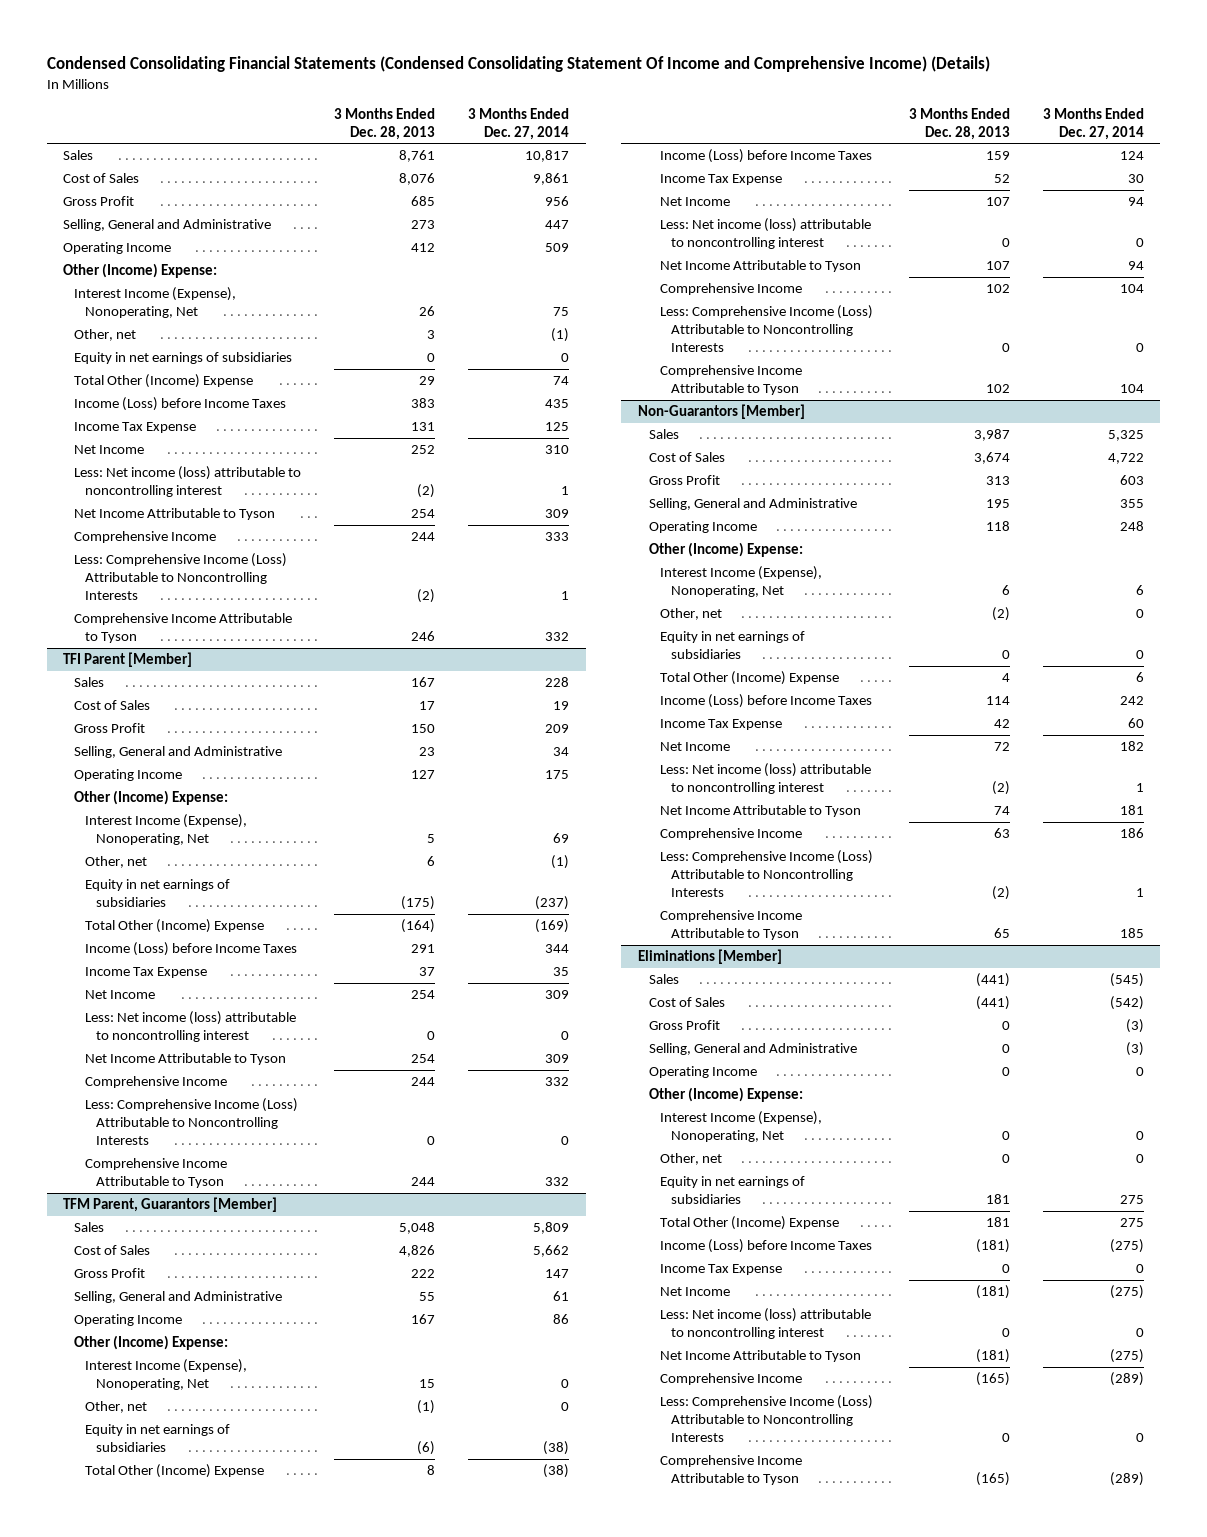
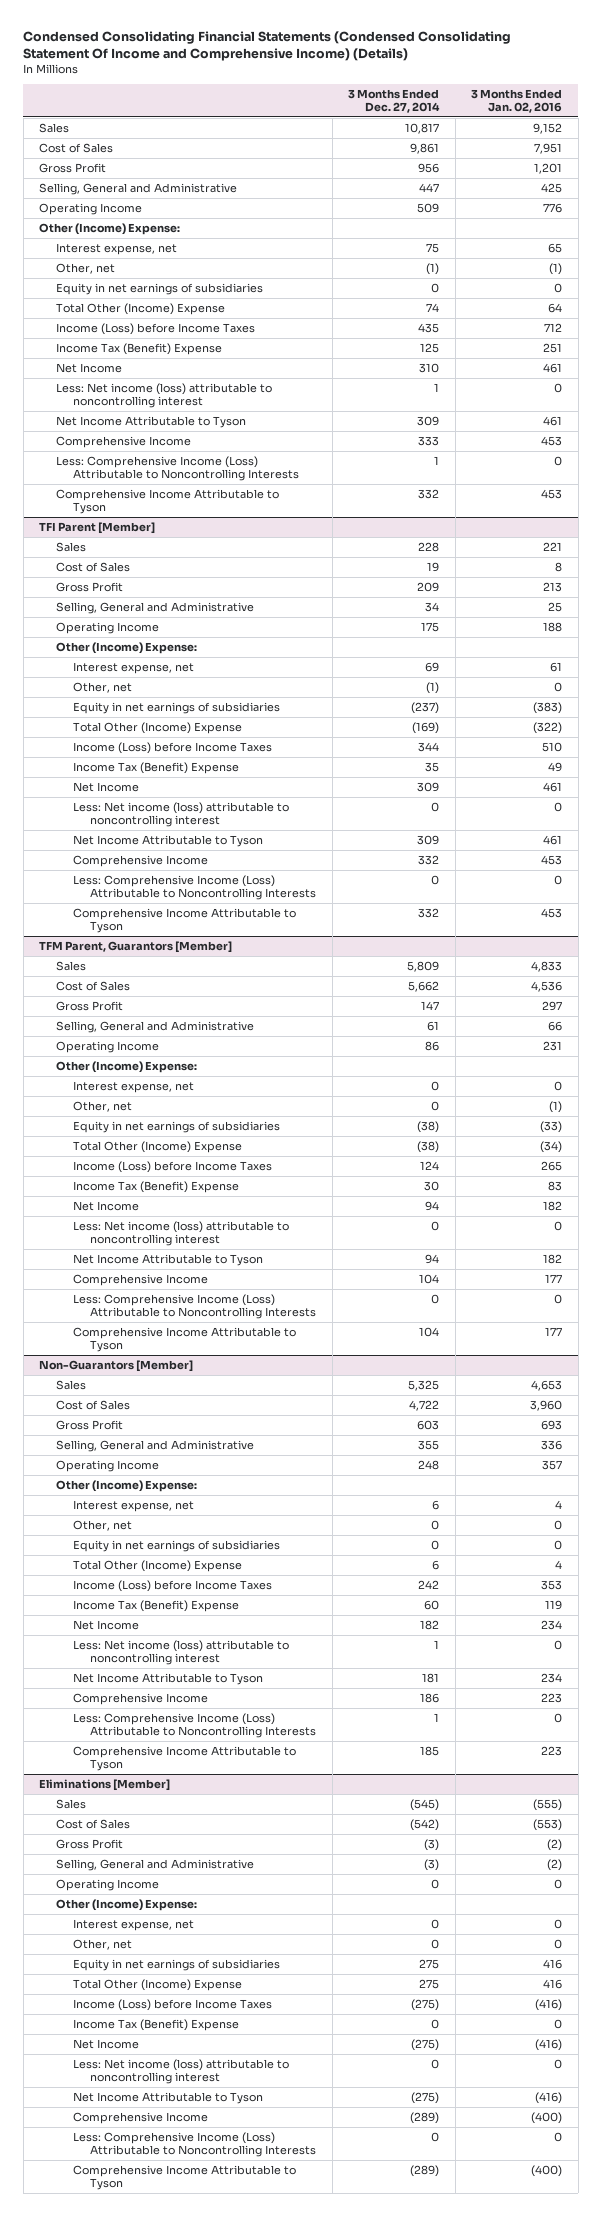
[334,107,436,140] 3 Months Ended Dec. 28, 2013 -> none
none -> [471,88,563,113] 3 Months Ended Jan. 02, 2016
[74,286,237,318] Interest Income (Expense), Nonoperating, Net -> [56,242,178,255] Interest expense, net
[74,421,197,433] Income Tax Expense -> [56,342,223,355] Income Tax (Benefit) Expense
[85,813,248,845] Interest Income (Expense), Nonoperating, Net -> [73,661,195,674] Interest expense, net
[85,966,208,978] Income Tax Expense -> [73,761,240,774] Income Tax (Benefit) Expense
[85,1358,248,1390] Interest Income (Expense), Nonoperating, Net -> [73,1080,195,1093] Interest expense, net
[659,173,782,185] Income Tax Expense -> [73,1180,240,1193] Income Tax (Benefit) Expense
[659,565,822,597] Interest Income (Expense), Nonoperating, Net -> [73,1499,195,1512] Interest expense, net
[659,718,782,730] Income Tax Expense -> [73,1599,240,1612] Income Tax (Benefit) Expense
[659,1110,822,1142] Interest Income (Expense), Nonoperating, Net -> [73,1918,195,1931] Interest expense, net
[659,1263,782,1275] Income Tax Expense -> [73,2018,240,2031] Income Tax (Benefit) Expense

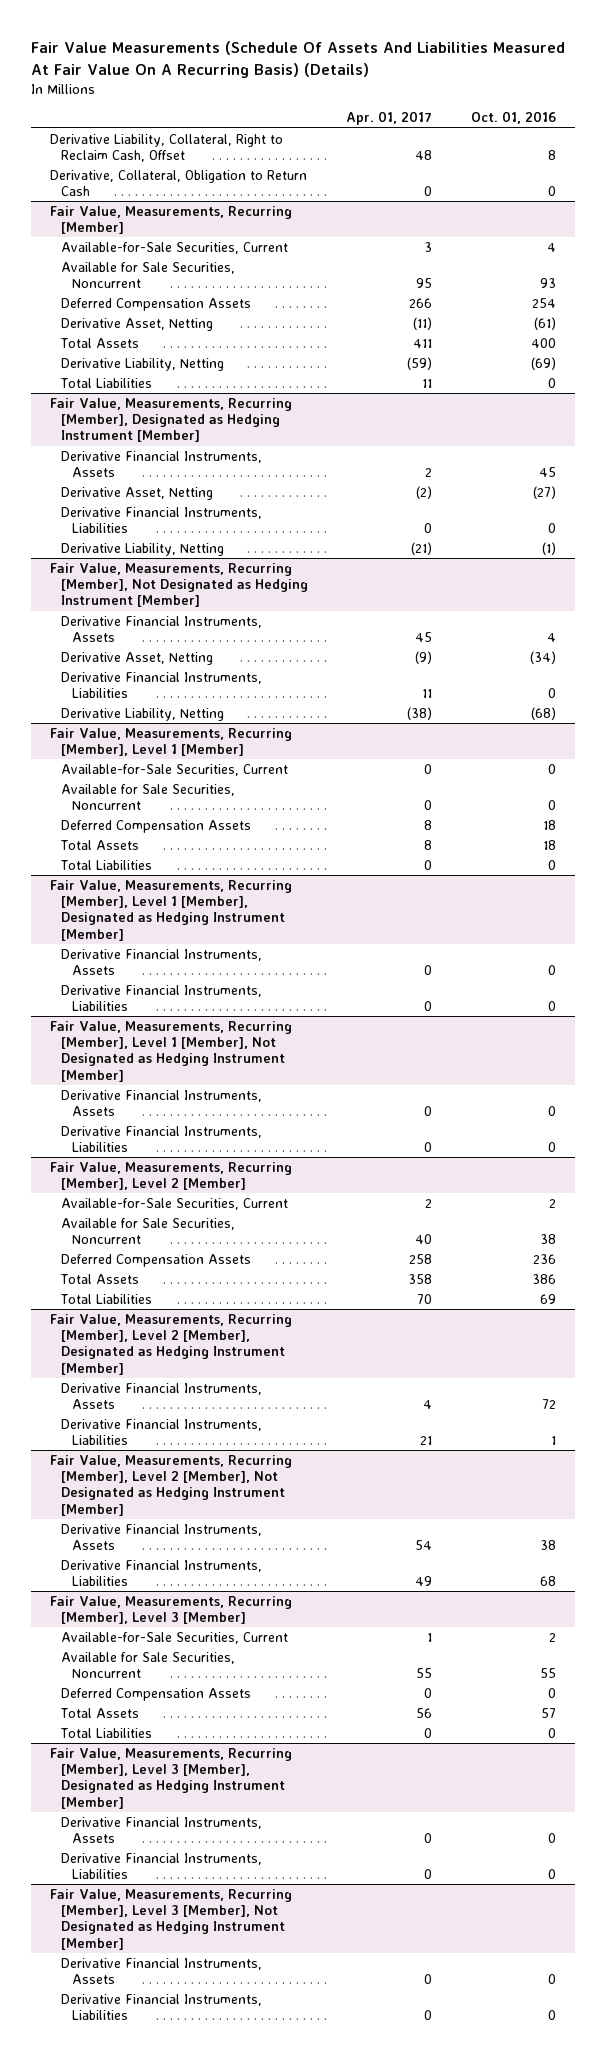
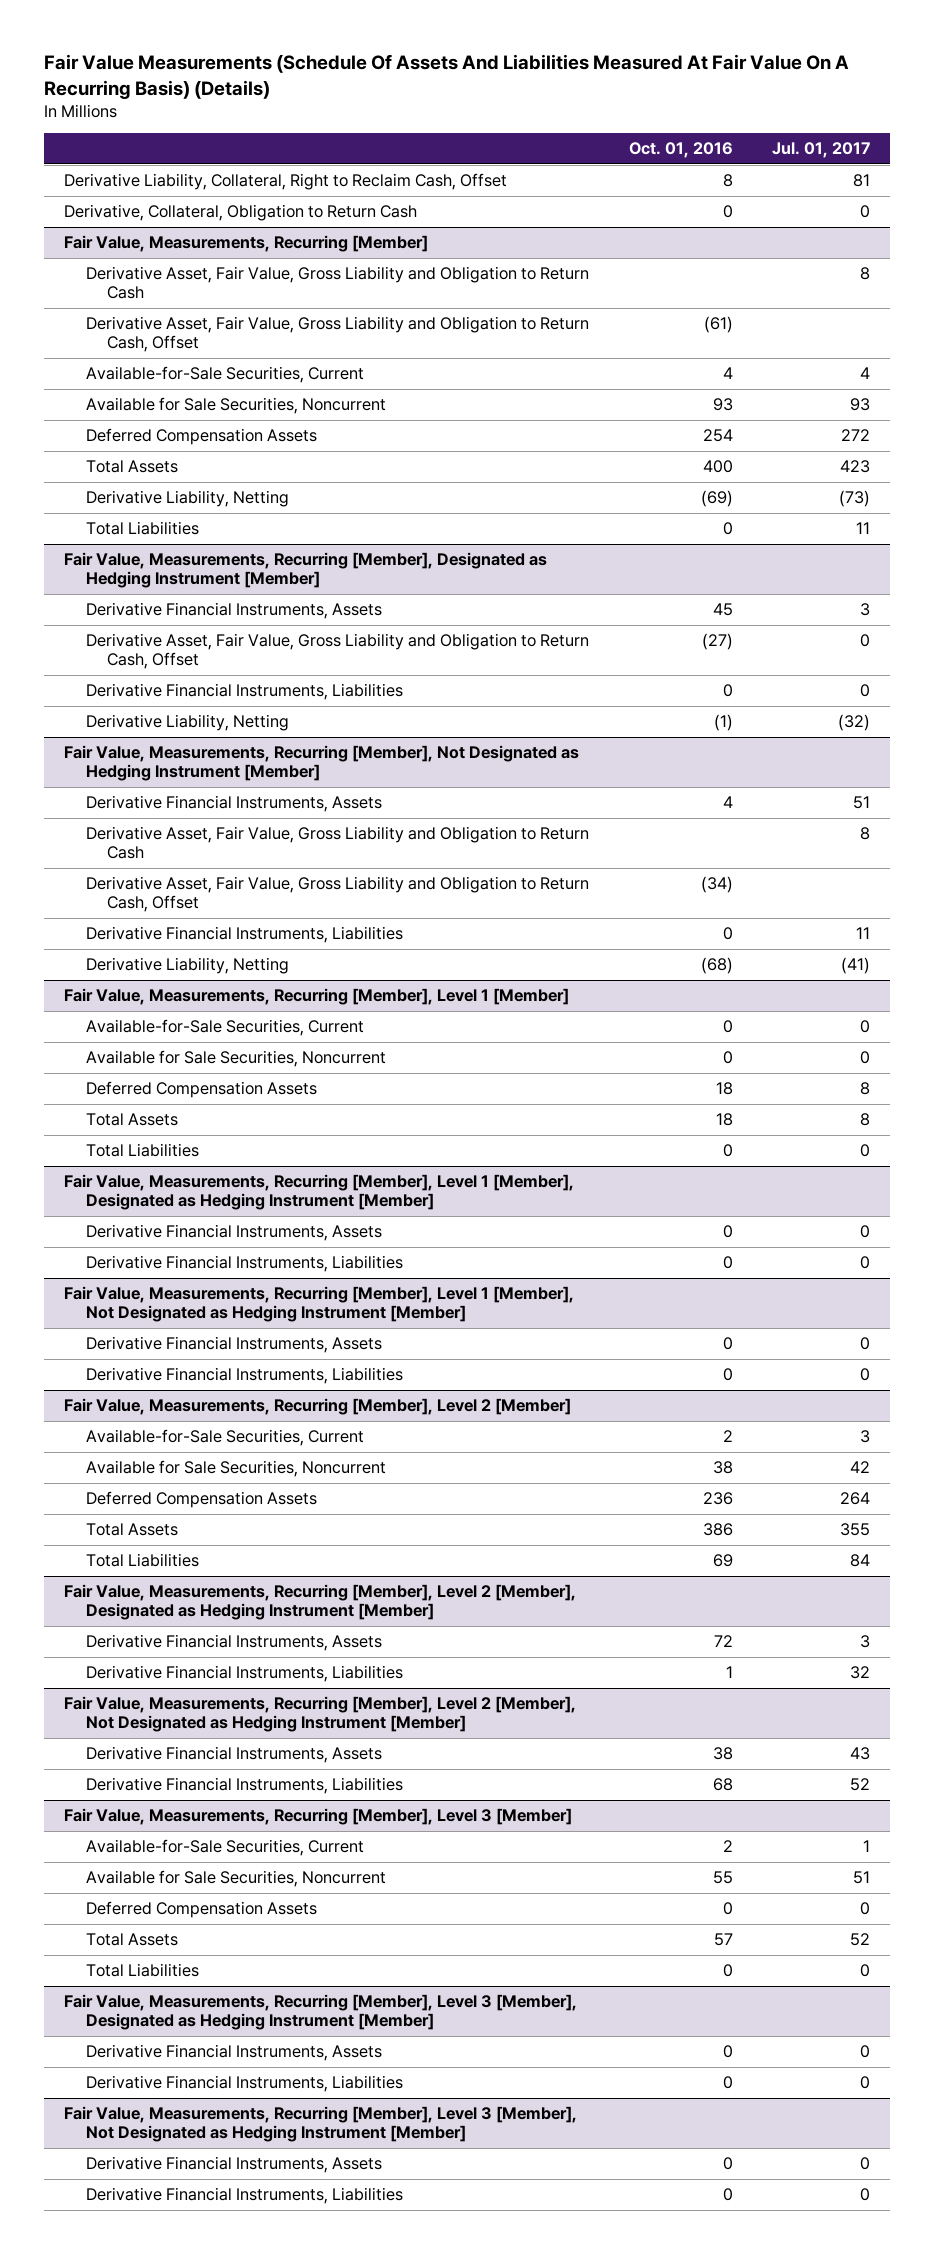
[346,111,433,126] Apr. 01, 2017 -> none
none -> [772,142,871,159] Jul. 01, 2017
none -> [85,266,589,300] Derivative Asset, Fair Value, Gross Liability and Obligation to Return Cash
none -> [85,316,589,353] Derivative Asset, Fair Value, Gross Liability and Obligation to Return Cash, Offset
[61,317,214,331] Derivative Asset, Netting -> none
[61,486,214,500] Derivative Asset, Netting -> [85,633,589,670] Derivative Asset, Fair Value, Gross Liability and Obligation to Return Cash, Offset
none -> [85,826,589,860] Derivative Asset, Fair Value, Gross Liability and Obligation to Return Cash
[61,651,214,665] Derivative Asset, Netting -> [85,876,589,913] Derivative Asset, Fair Value, Gross Liability and Obligation to Return Cash, Offset

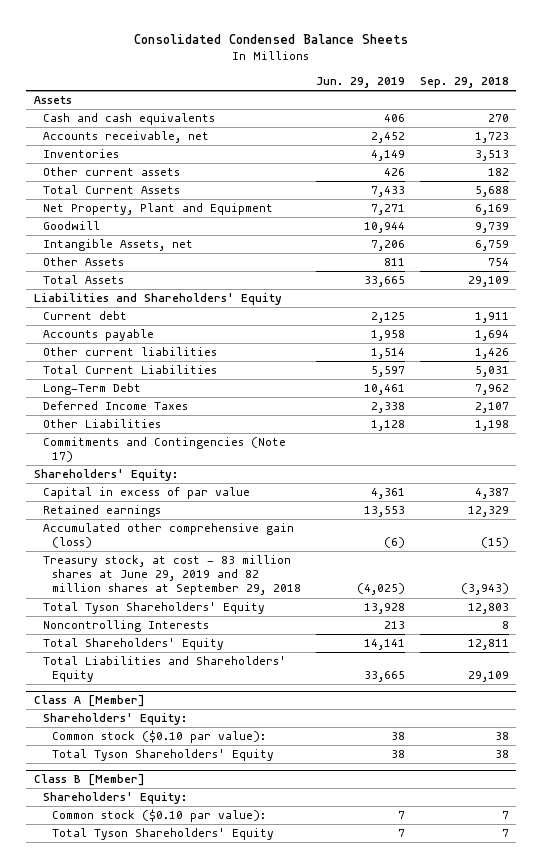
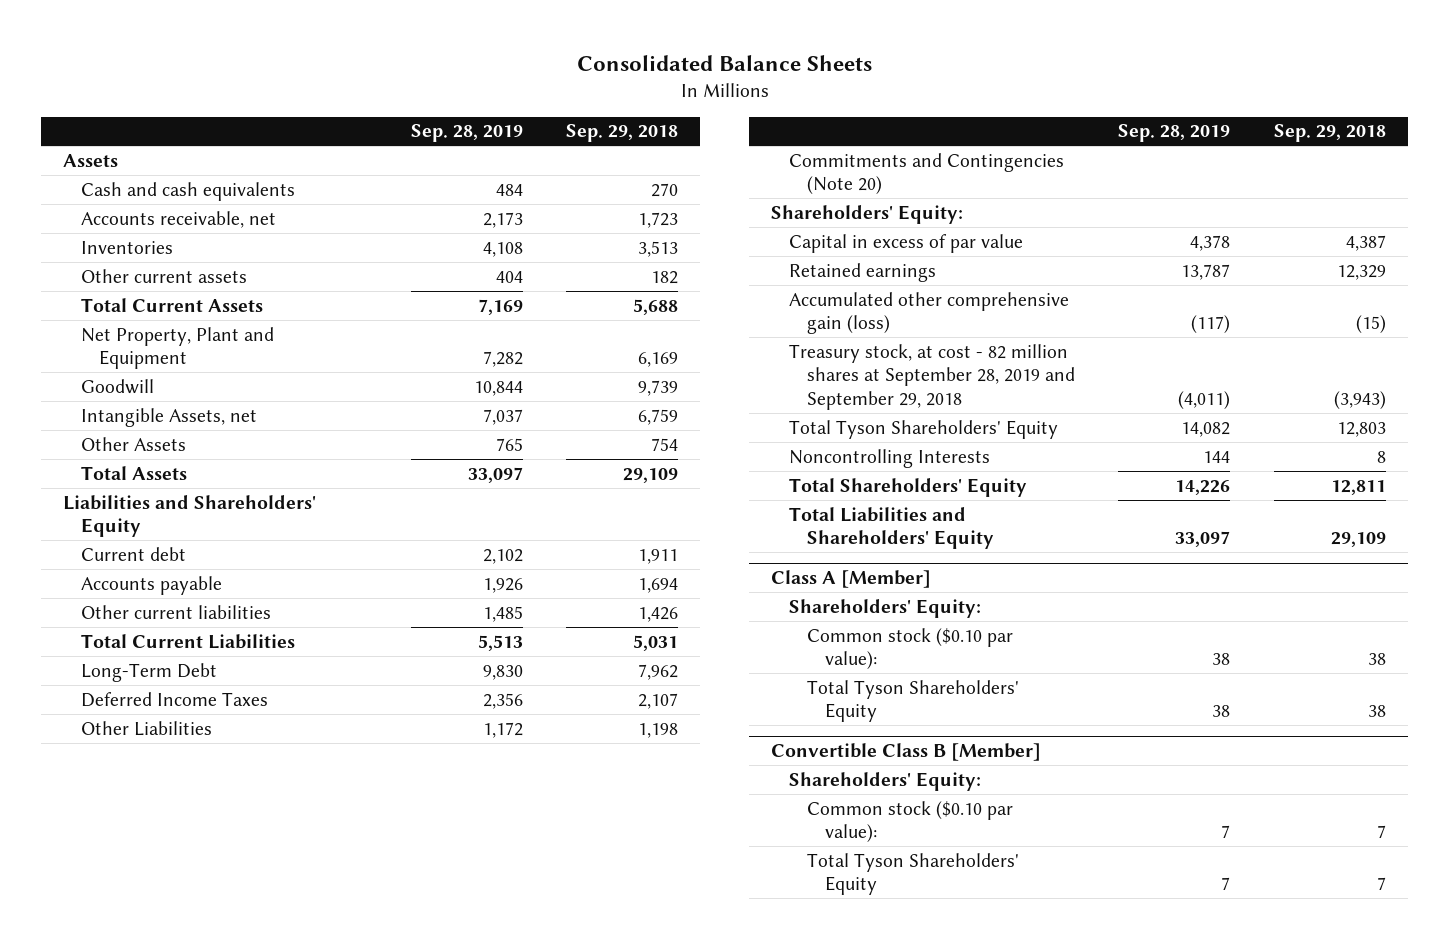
[134,34,409,45] Consolidated Condensed Balance Sheets -> [576,55,872,72] Consolidated Balance Sheets
[316,77,406,89] Jun. 29, 2019 -> none
none -> [410,124,523,143] Sep. 28, 2019
[42,437,286,463] Commitments and Contingencies (Note 17) -> [788,152,1064,195] Commitments and Contingencies (Note 20)
[42,555,302,596] Treasury stock, at cost - 83 million shares at June 29, 2019 and 82 million shares at September 29, 2018 -> [788,343,1075,410] Treasury stock, at cost - 82 million shares at September 28, 2019 and September 29, 2018
[33,774,145,787] Class B [Member] -> [770,743,1041,762] Convertible Class B [Member]

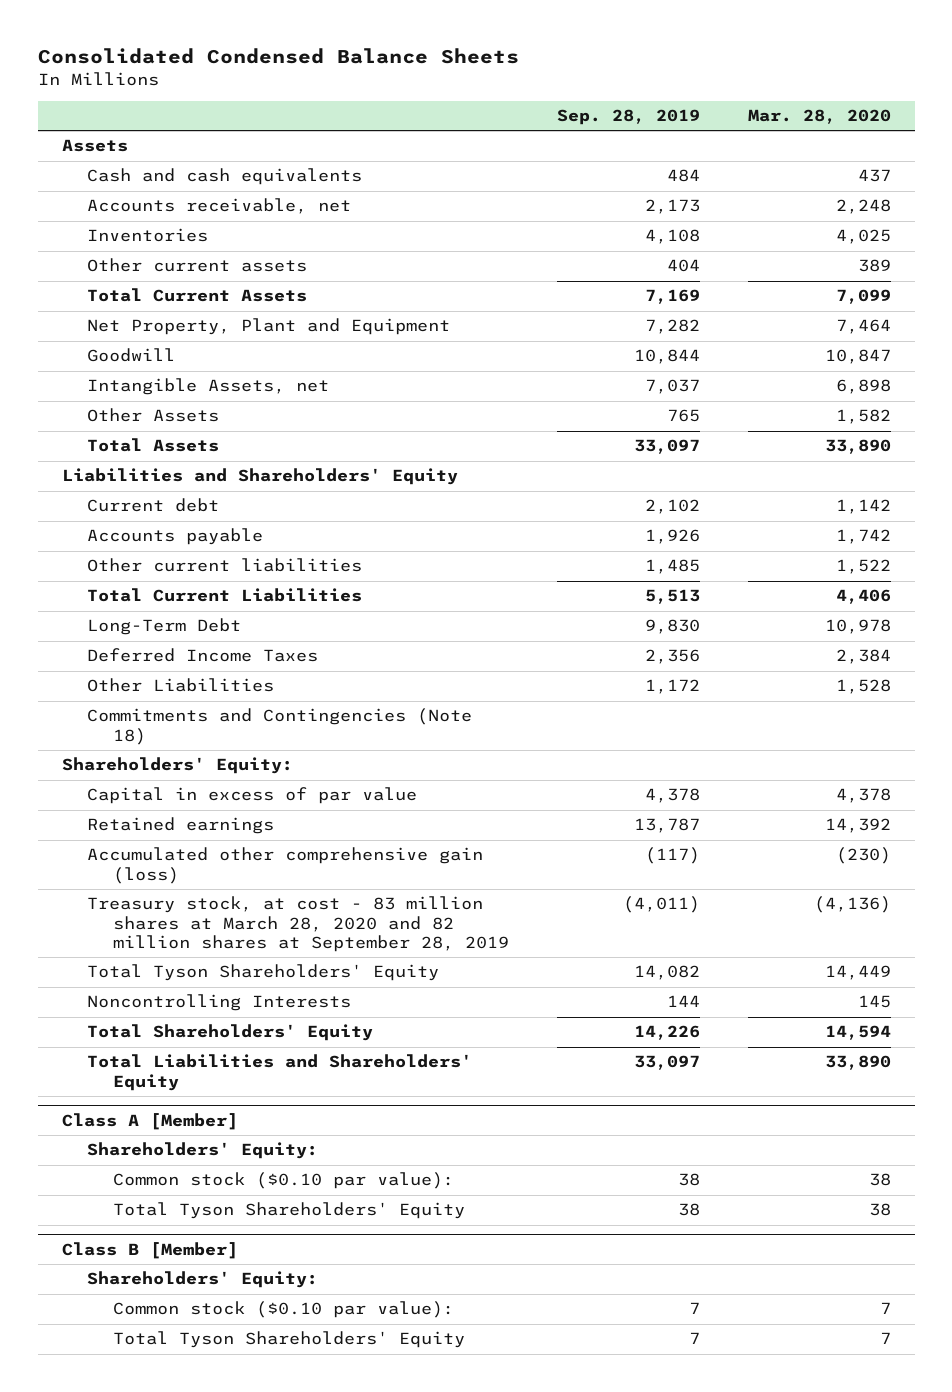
[576,55,872,72] Consolidated Balance Sheets -> [37,47,519,64] Consolidated Condensed Balance Sheets
[566,124,679,143] Sep. 29, 2018 -> none
none -> [747,109,891,125] Mar. 28, 2020
[788,152,1064,195] Commitments and Contingencies (Note 20) -> [87,708,473,745] Commitments and Contingencies (Note 18)
[788,343,1075,410] Treasury stock, at cost - 82 million shares at September 28, 2019 and September 29, 2018 -> [87,896,509,953] Treasury stock, at cost - 83 million shares at March 28, 2020 and 82 million shares at September 28, 2019
[770,743,1041,762] Convertible Class B [Member] -> [61,1242,238,1260] Class B [Member]

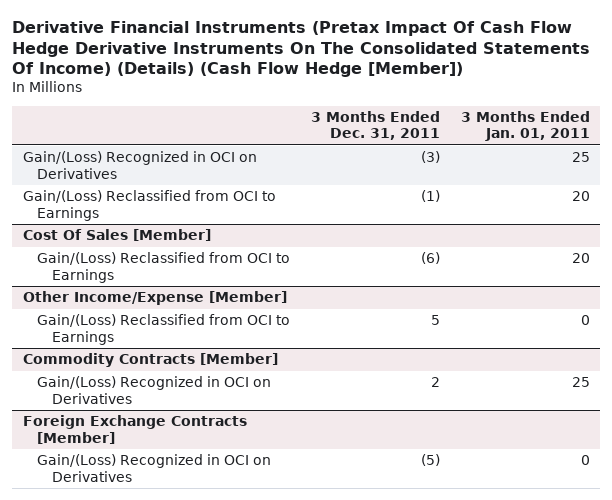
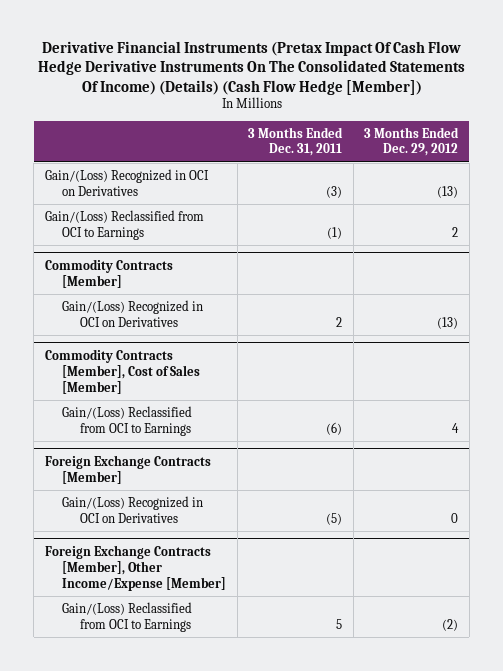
[460,111,590,142] 3 Months Ended Jan. 01, 2011 -> none
none -> [364,126,460,157] 3 Months Ended Dec. 29, 2012
[22,229,211,242] Cost Of Sales [Member] -> none
[37,252,291,283] Gain/(Loss) Reclassified from OCI to Earnings -> none
[22,291,287,306] Other Income/Expense [Member] -> none
[37,314,291,345] Gain/(Loss) Reclassified from OCI to Earnings -> none
none -> [44,348,201,394] Commodity Contracts [Member], Cost of Sales [Member]
none -> [62,405,193,436] Gain/(Loss) Reclassified from OCI to Earnings
none -> [44,544,227,591] Foreign Exchange Contracts [Member], Other Income/Expense [Member]
none -> [62,601,193,632] Gain/(Loss) Reclassified from OCI to Earnings

